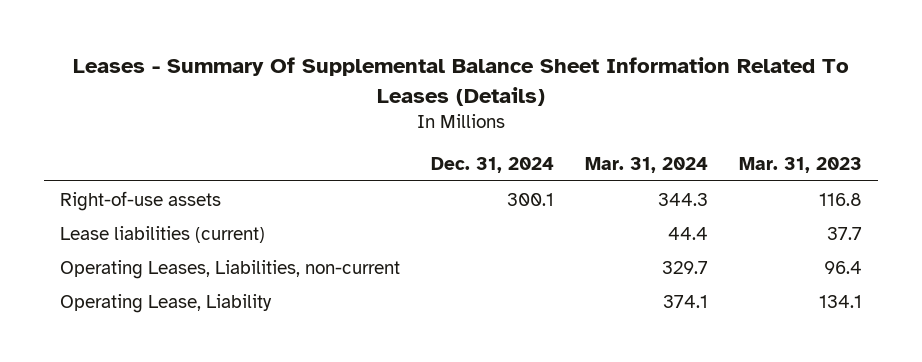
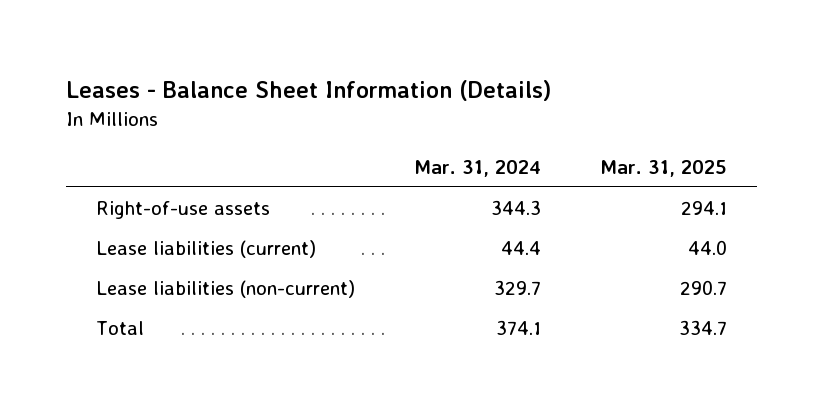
[73,57,850,106] Leases - Summary Of Supplemental Balance Sheet Information Related To Leases (Details) -> [66,80,552,102] Leases - Balance Sheet Information (Details)
[431,157,555,174] Dec. 31, 2024 -> none
[739,157,863,174] Mar. 31, 2023 -> none
none -> [600,159,728,177] Mar. 31, 2025
[59,259,400,279] Operating Leases, Liabilities, non-current -> [95,280,355,299] Lease liabilities (non-current)
[59,293,272,313] Operating Lease, Liability -> [95,321,144,336] Total

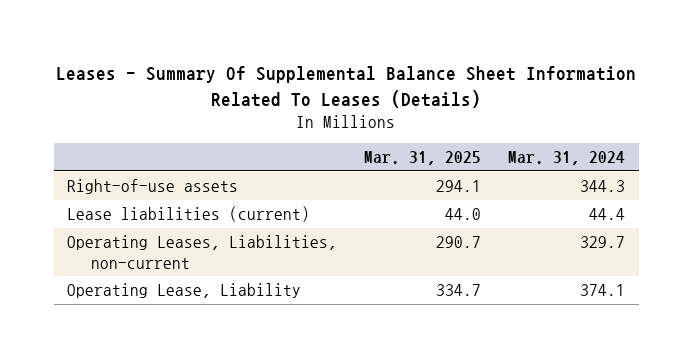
[66,80,552,102] Leases - Balance Sheet Information (Details) -> [56,66,637,108] Leases - Summary Of Supplemental Balance Sheet Information Related To Leases (Details)
[95,280,355,299] Lease liabilities (non-current) -> [67,235,338,269] Operating Leases, Liabilities, non-current
[95,321,144,336] Total -> [67,283,302,299] Operating Lease, Liability

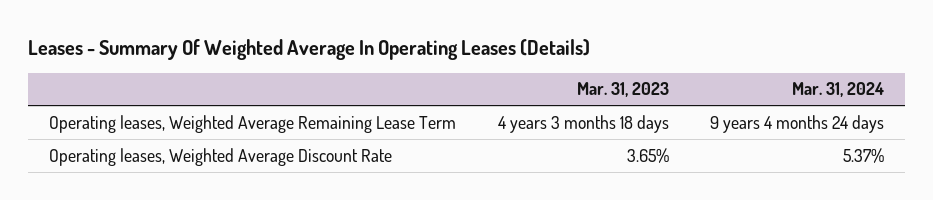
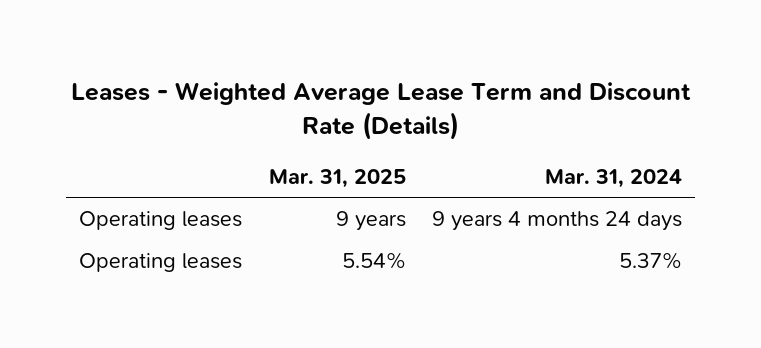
[27,39,590,61] Leases - Summary Of Weighted Average In Operating Leases (Details) -> [70,82,691,141] Leases - Weighted Average Lease Term and Discount Rate (Details)
[576,82,669,98] Mar. 31, 2023 -> none
none -> [268,169,406,189] Mar. 31, 2025
[48,114,456,133] Operating leases, Weighted Average Remaining Lease Term -> [79,211,243,231] Operating leases
[48,147,392,166] Operating leases, Weighted Average Discount Rate -> [79,253,243,273] Operating leases

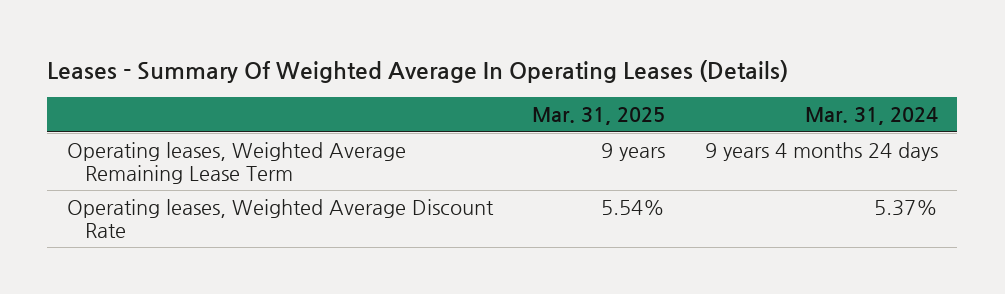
[70,82,691,141] Leases - Weighted Average Lease Term and Discount Rate (Details) -> [47,59,789,83] Leases - Summary Of Weighted Average In Operating Leases (Details)
[79,211,243,231] Operating leases -> [66,142,406,184] Operating leases, Weighted Average Remaining Lease Term
[79,253,243,273] Operating leases -> [66,199,494,238] Operating leases, Weighted Average Discount Rate

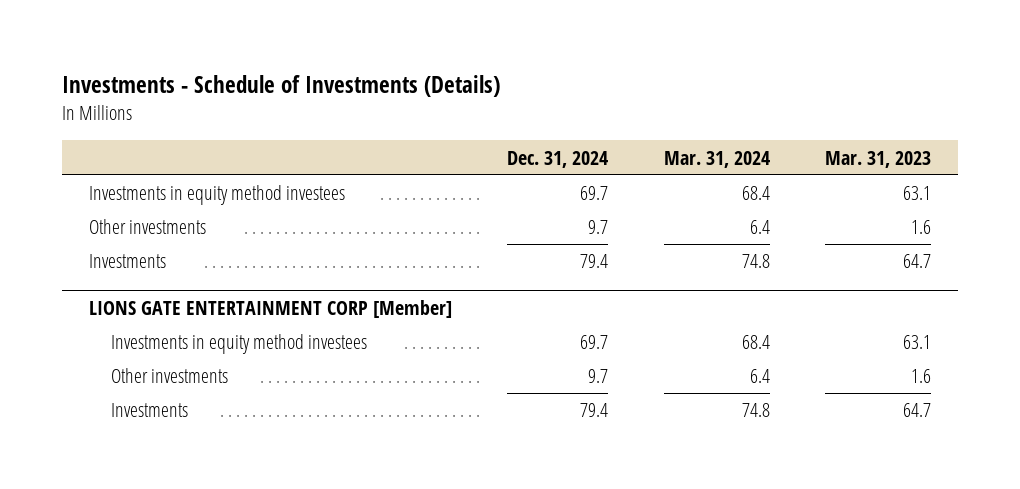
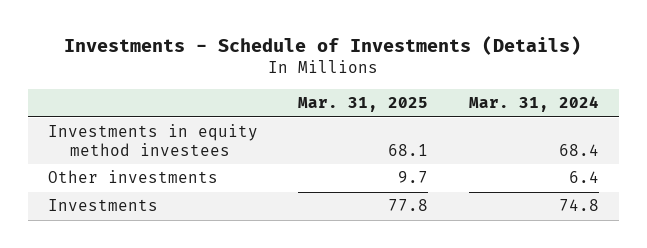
[507,150,609,168] Dec. 31, 2024 -> none
[824,150,931,168] Mar. 31, 2023 -> none
none -> [298,97,429,113] Mar. 31, 2025
[89,300,453,319] LIONS GATE ENTERTAINMENT CORP [Member] -> none
[111,334,368,355] Investments in equity method investees -> none
[111,368,229,384] Other investments -> none
[111,403,189,418] Investments -> none

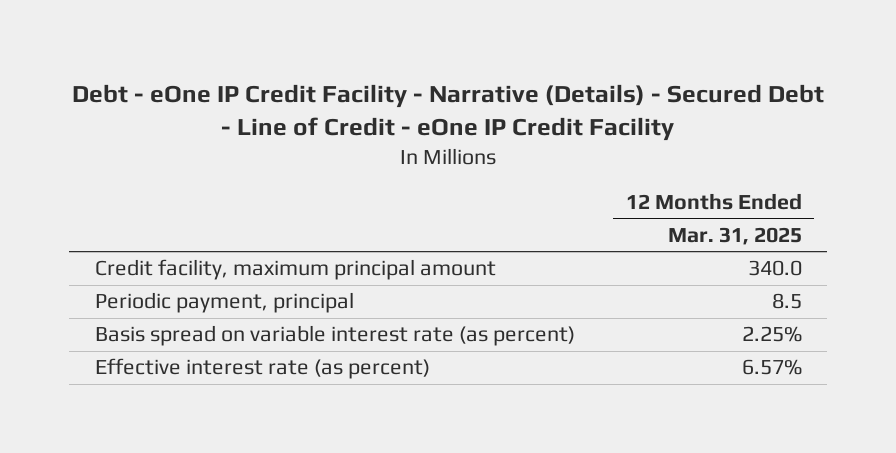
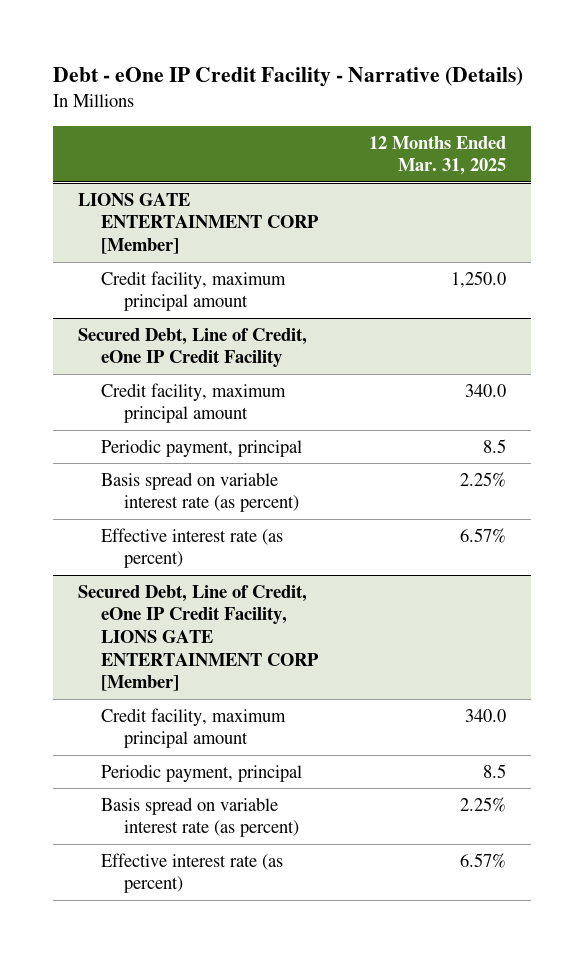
[72,84,825,142] Debt - eOne IP Credit Facility - Narrative (Details) - Secured Debt - Line of Credit - eOne IP Credit Facility -> [52,66,523,87] Debt - eOne IP Credit Facility - Narrative (Details)
none -> [78,192,320,255] LIONS GATE ENTERTAINMENT CORP [Member]
none -> [101,270,287,312] Credit facility, maximum principal amount
none -> [78,327,308,368] Secured Debt, Line of Credit, eOne IP Credit Facility
none -> [78,584,320,692] Secured Debt, Line of Credit, eOne IP Credit Facility, LIONS GATE ENTERTAINMENT CORP [Member]
none -> [101,707,287,749] Credit facility, maximum principal amount
none -> [101,763,303,782] Periodic payment, principal
none -> [101,796,299,838] Basis spread on variable interest rate (as percent)
none -> [101,852,284,894] Effective interest rate (as percent)

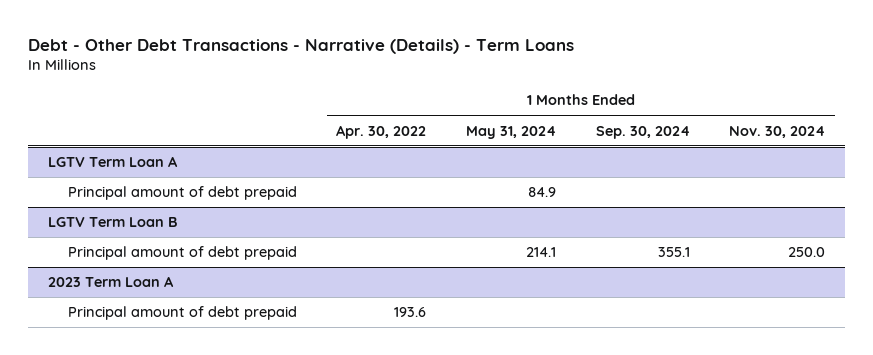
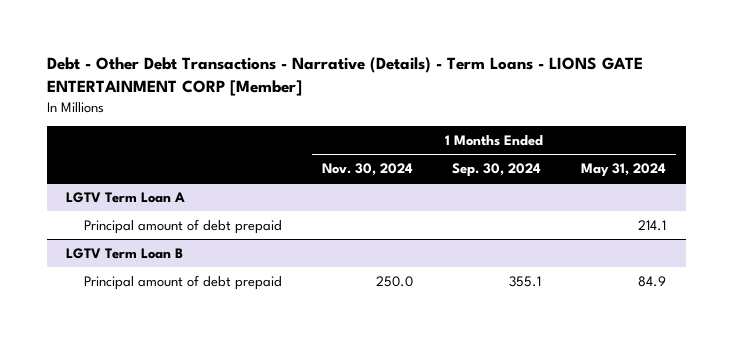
[27,38,574,54] Debt - Other Debt Transactions - Narrative (Details) - Term Loans -> [46,57,643,96] Debt - Other Debt Transactions - Narrative (Details) - Term Loans - LIONS GATE ENTERTAINMENT CORP [Member]
[336,124,427,139] Apr. 30, 2022 -> none
[528,187,557,198] 84.9 -> [638,219,667,231] 214.1
[47,276,174,288] 2023 Term Loan A -> none
[67,306,297,321] Principal amount of debt prepaid -> none
[526,247,557,258] 214.1 -> [638,275,667,287] 84.9

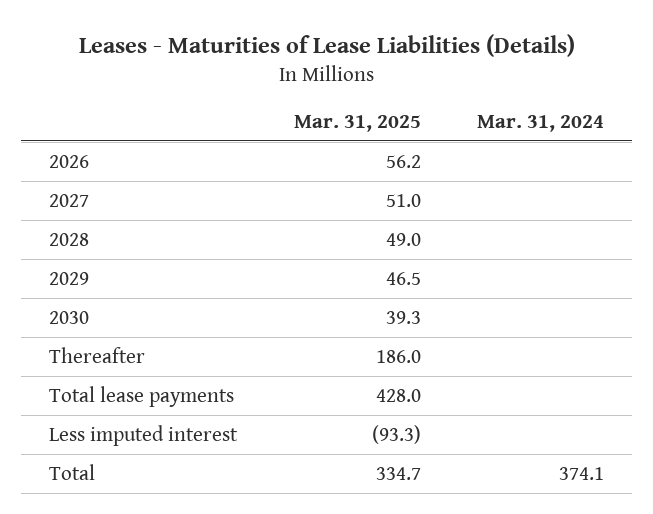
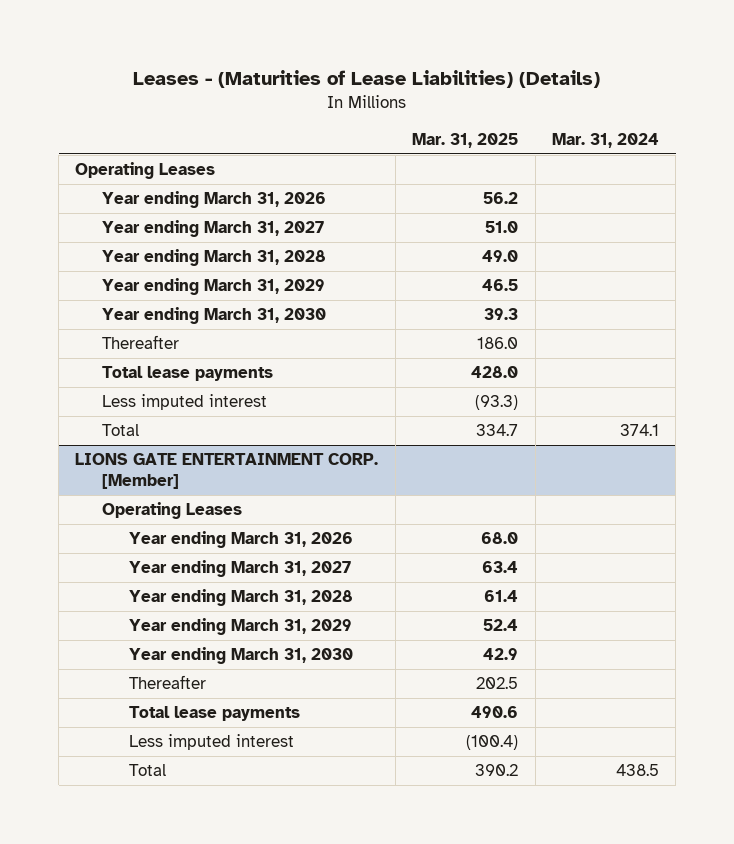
[78,34,575,58] Leases - Maturities of Lease Liabilities (Details) -> [133,69,601,88] Leases - (Maturities of Lease Liabilities) (Details)
none -> [75,162,216,180] Operating Leases
[49,154,90,168] 2026 -> [102,191,327,209] Year ending March 31, 2026
[49,193,90,207] 2027 -> [102,220,325,238] Year ending March 31, 2027
[49,232,90,246] 2028 -> [102,249,327,267] Year ending March 31, 2028
[49,271,90,285] 2029 -> [102,278,326,296] Year ending March 31, 2029
[49,310,90,324] 2030 -> [102,307,327,325] Year ending March 31, 2030
none -> [75,453,379,490] LIONS GATE ENTERTAINMENT CORP. [Member]
none -> [102,502,243,520] Operating Leases
none -> [129,531,354,549] Year ending March 31, 2026
none -> [129,560,352,578] Year ending March 31, 2027
none -> [129,589,354,607] Year ending March 31, 2028
none -> [129,618,353,636] Year ending March 31, 2029
none -> [129,647,354,665] Year ending March 31, 2030
none -> [129,675,207,690] Thereafter
none -> [129,706,301,722] Total lease payments
none -> [129,734,295,751] Less imputed interest
none -> [129,764,167,777] Total

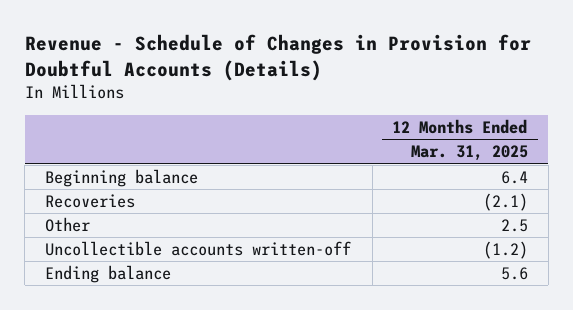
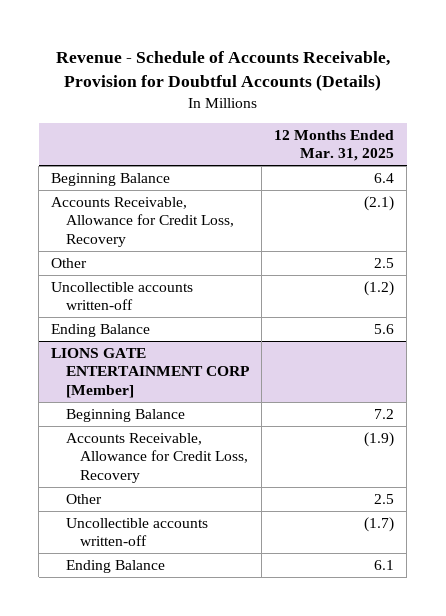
[24,34,531,82] Revenue - Schedule of Changes in Provision for Doubtful Accounts (Details) -> [55,50,390,91] Revenue - Schedule of Accounts Receivable, Provision for Doubtful Accounts (Details)
[45,169,199,188] Beginning balance -> [51,173,171,187] Beginning Balance
[45,194,136,209] Recoveries -> [51,197,234,247] Accounts Receivable, Allowance for Credit Loss, Recovery
[45,265,172,284] Ending balance -> [51,324,151,338] Ending Balance
none -> [51,348,250,398] LIONS GATE ENTERTAINMENT CORP [Member]
none -> [65,409,185,423] Beginning Balance
none -> [65,433,249,483] Accounts Receivable, Allowance for Credit Loss, Recovery
none -> [65,494,102,505] Other
none -> [65,518,208,547] Uncollectible accounts written-off
none -> [65,560,165,574] Ending Balance

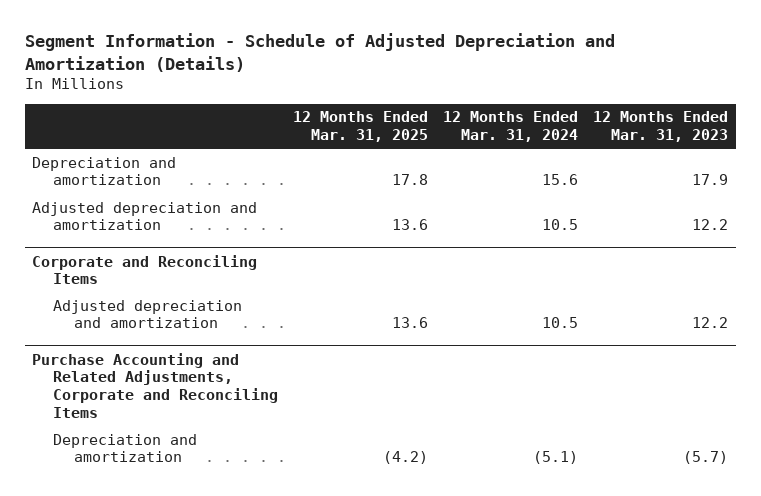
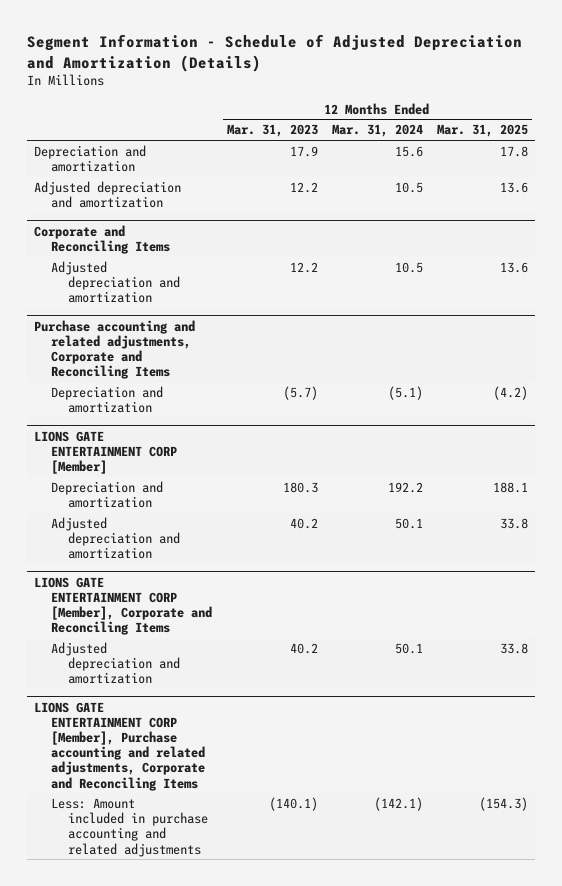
[32,352,279,419] Purchase Accounting and Related Adjustments, Corporate and Reconciling Items -> [34,319,196,380] Purchase accounting and related adjustments, Corporate and Reconciling Items
none -> [34,430,178,474] LIONS GATE ENTERTAINMENT CORP [Member]
none -> [51,480,164,509] Depreciation and amortization
none -> [51,516,181,560] Adjusted depreciation and amortization
none -> [34,576,213,636] LIONS GATE ENTERTAINMENT CORP [Member], Corporate and Reconciling Items
none -> [51,641,181,685] Adjusted depreciation and amortization
none -> [34,701,206,791] LIONS GATE ENTERTAINMENT CORP [Member], Purchase accounting and related adjustments, Corporate and Reconciling Items
none -> [51,797,209,857] Less: Amount included in purchase accounting and related adjustments

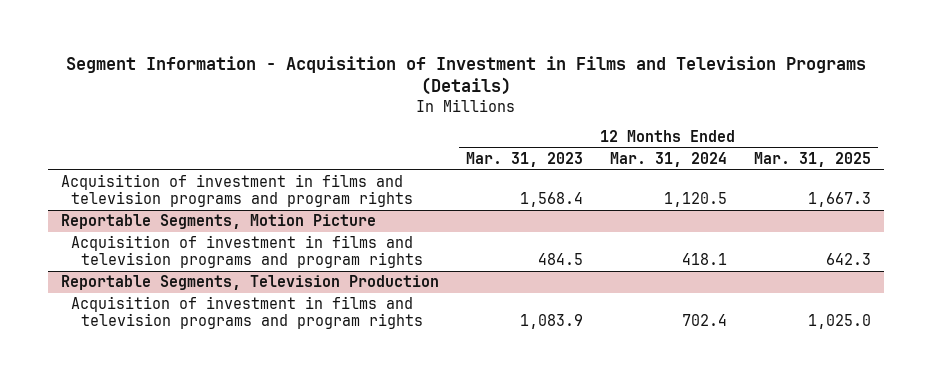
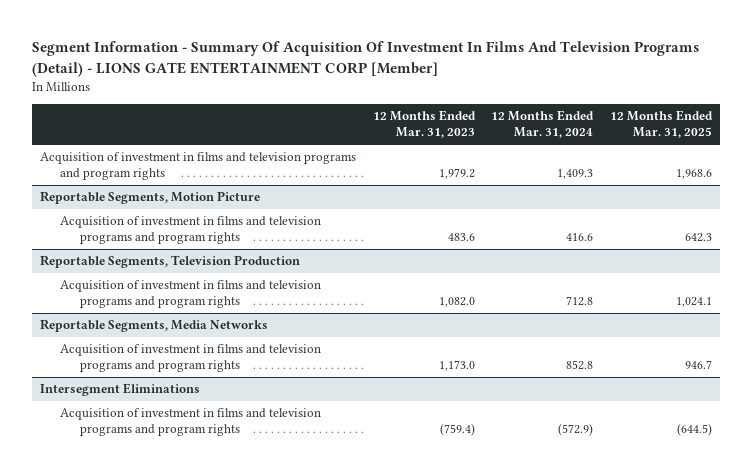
[66,56,867,96] Segment Information - Acquisition of Investment in Films and Television Programs (Details) -> [31,41,699,77] Segment Information - Summary Of Acquisition Of Investment In Films And Television Programs (Detail) - LIONS GATE ENTERTAINMENT CORP [Member]
[520,192,584,208] 1,568.4 -> [438,168,475,180] 1,979.2
[663,192,727,208] 1,120.5 -> [557,169,594,180] 1,409.3
[807,192,871,208] 1,667.3 -> [675,169,712,180] 1,968.6
[538,253,584,266] 484.5 -> [447,233,475,242] 483.6
[681,253,727,266] 418.1 -> [566,233,594,242] 416.6
[520,314,584,330] 1,083.9 -> [438,297,475,308] 1,082.0
[681,314,727,327] 702.4 -> [566,296,594,307] 712.8
[807,314,871,330] 1,025.0 -> [675,297,712,308] 1,024.1
none -> [40,319,269,333] Reportable Segments, Media Networks
none -> [59,344,321,373] Acquisition of investment in films and television programs and program rights
none -> [40,383,201,397] Intersegment Eliminations
none -> [59,408,321,437] Acquisition of investment in films and television programs and program rights

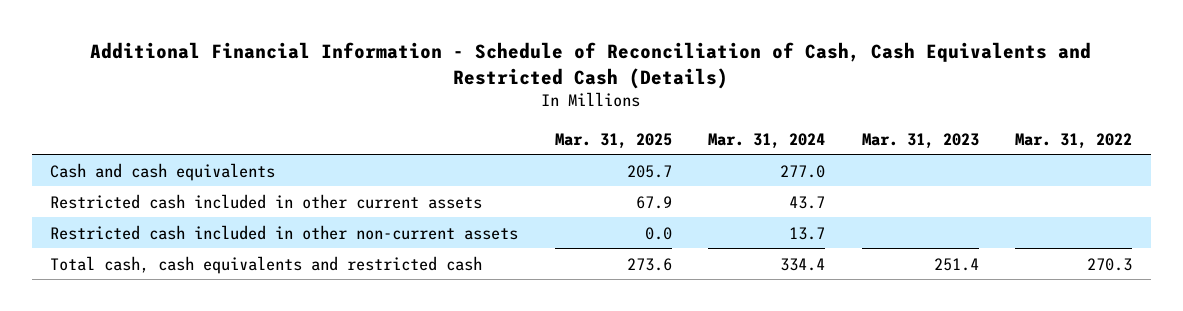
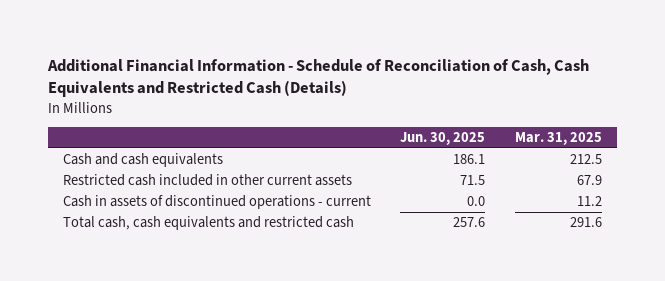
[708,132,826,149] Mar. 31, 2024 -> none
[861,132,979,149] Mar. 31, 2023 -> none
[1015,132,1133,149] Mar. 31, 2022 -> none
none -> [400,132,486,146] Jun. 30, 2025
[626,164,672,178] 205.7 -> [569,154,602,165] 212.5
[50,224,519,240] Restricted cash included in other non-current assets -> none
none -> [62,195,371,210] Cash in assets of discontinued operations - current
[626,257,672,271] 273.6 -> [569,217,602,228] 291.6

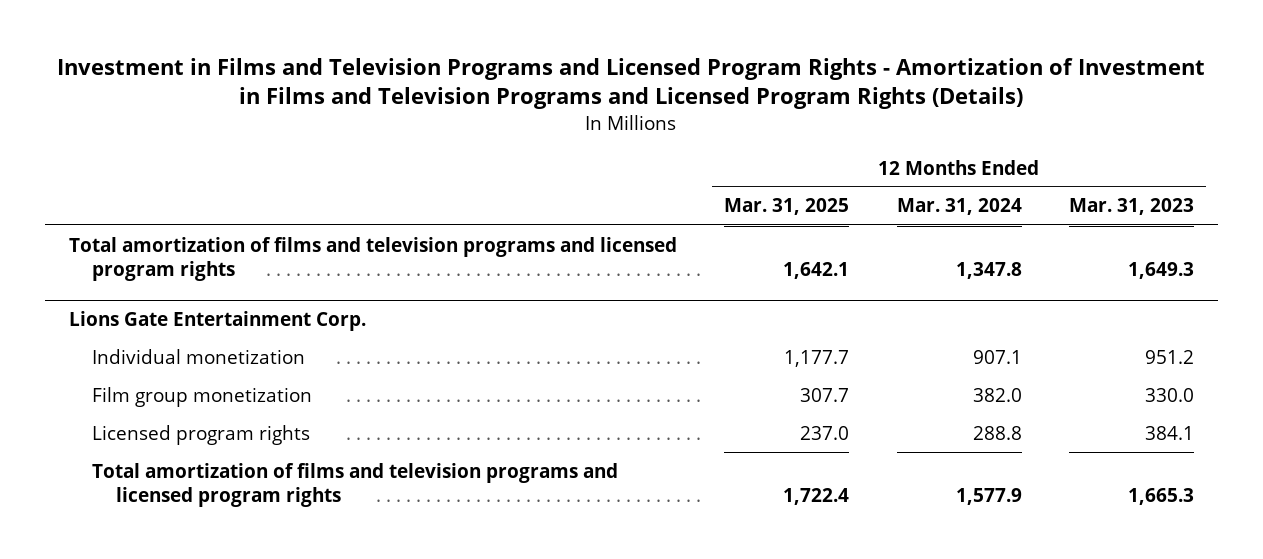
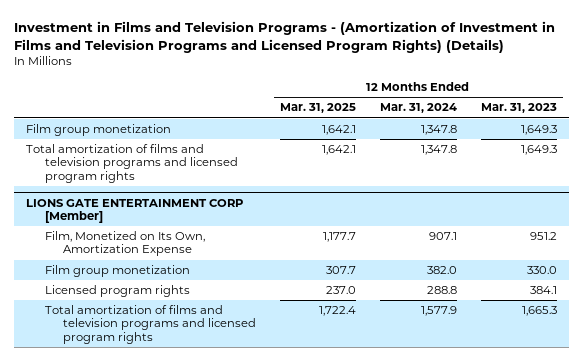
[57,57,1206,110] Investment in Films and Television Programs and Licensed Program Rights - Amortization of Investment in Films and Television Programs and Licensed Program Rights (Details) -> [14,21,556,53] Investment in Films and Television Programs - (Amortization of Investment in Films and Television Programs and Licensed Program Rights) (Details)
none -> [26,124,172,137] Film group monetization
[68,310,366,331] Lions Gate Entertainment Corp. -> [26,198,244,224] LIONS GATE ENTERTAINMENT CORP [Member]
[92,348,306,364] Individual monetization -> [44,231,205,257] Film, Monetized on Its Own, Amortization Expense

